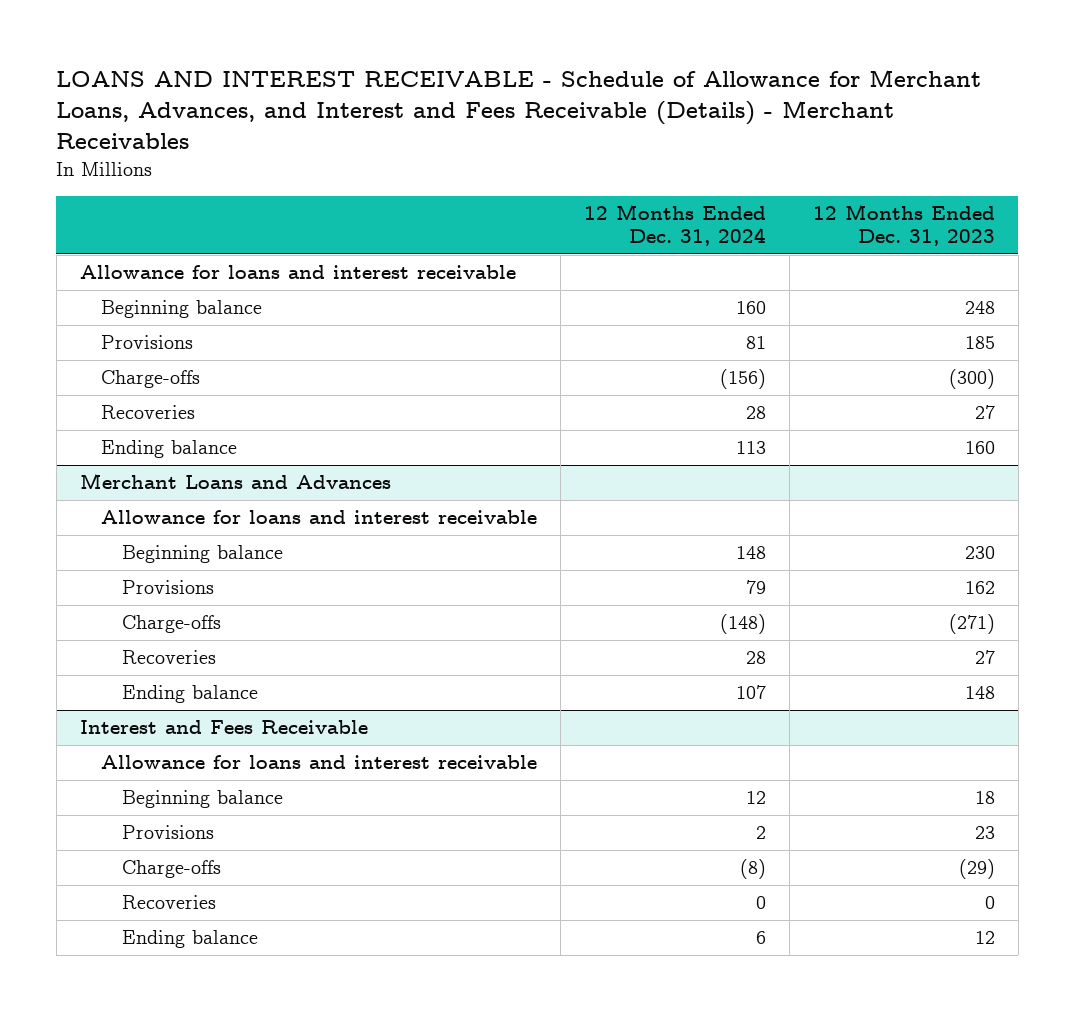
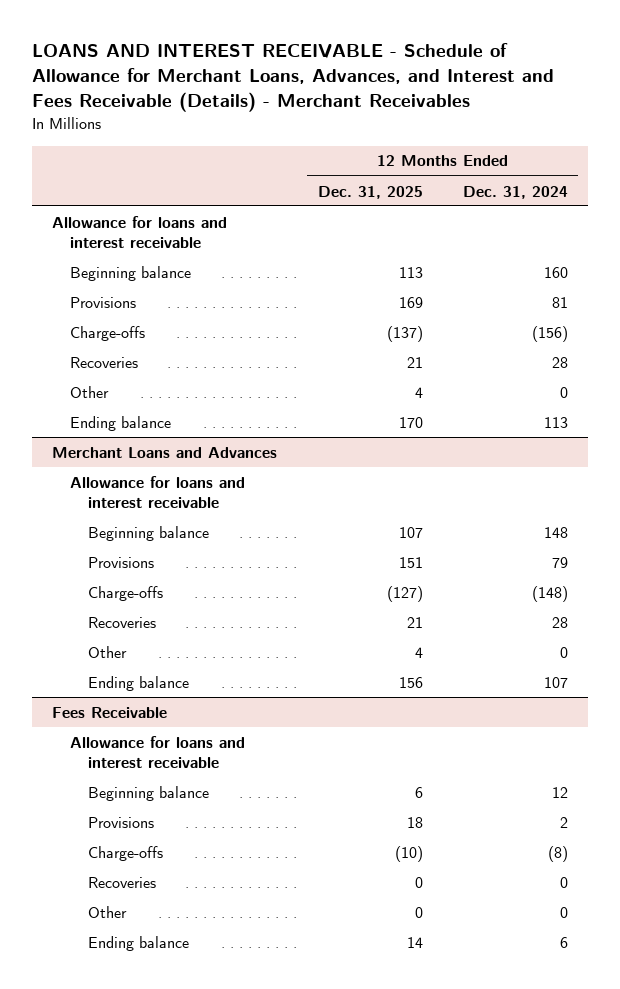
[812,204,995,247] 12 Months Ended Dec. 31, 2023 -> none
none -> [317,185,423,199] Dec. 31, 2025
none -> [70,385,110,398] Other
none -> [88,645,128,658] Other
[79,720,368,735] Interest and Fees Receivable -> [52,706,168,718] Fees Receivable
none -> [88,905,128,918] Other

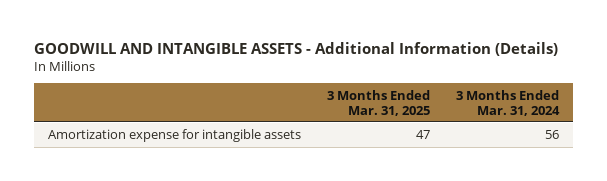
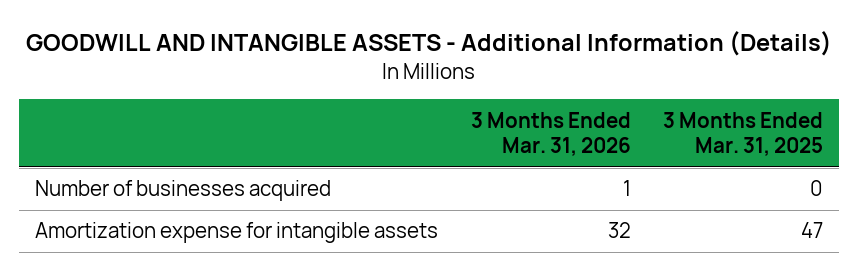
[456,89,561,116] 3 Months Ended Mar. 31, 2024 -> none
none -> [470,111,631,157] 3 Months Ended Mar. 31, 2026
none -> [35,180,332,202] Number of businesses acquired

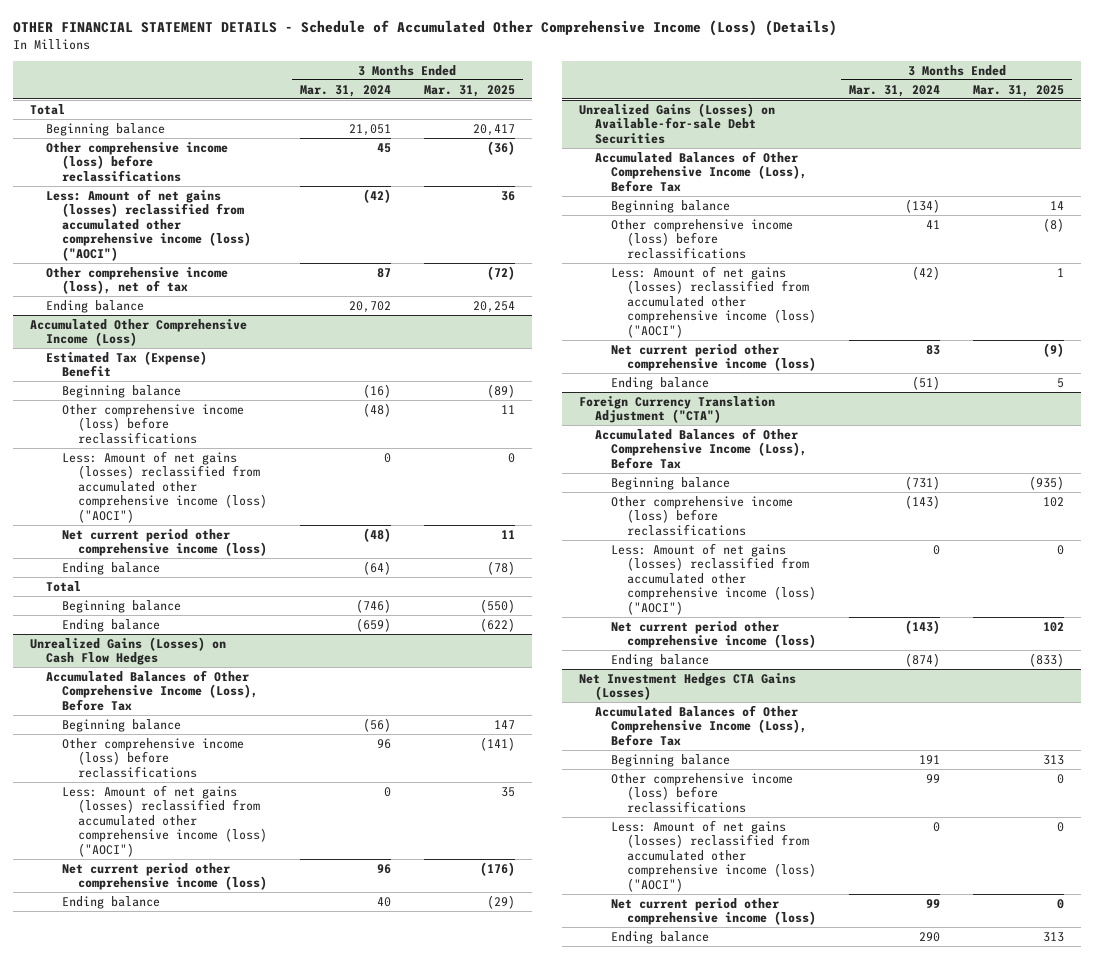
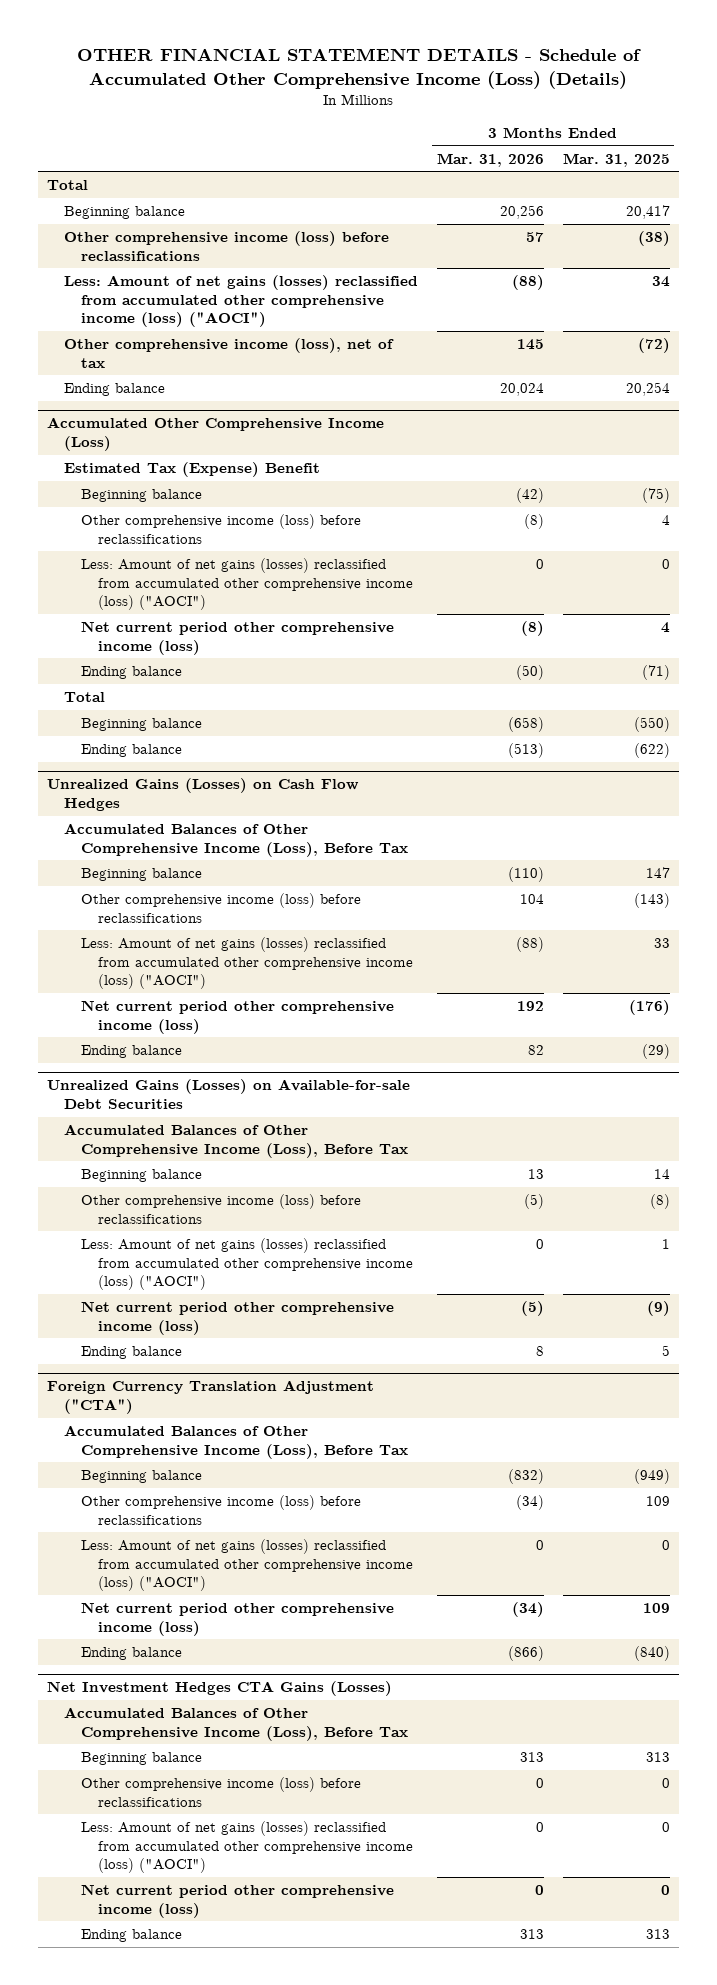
[299,84,391,97] Mar. 31, 2024 -> none
none -> [436,152,544,167] Mar. 31, 2026
[486,140,515,155] (36) -> [637,231,670,247] (38)
[500,190,515,201] 36 -> [651,276,670,288] 34
[486,383,515,398] (89) -> [641,488,670,504] (75)
[500,404,515,414] 11 -> [661,515,670,526] 4
[500,529,515,539] 11 -> [660,622,670,634] 4
[486,560,515,575] (78) -> [641,665,670,681] (71)
[479,736,515,751] (141) -> [633,893,670,909] (143)
[500,786,515,797] 35 -> [653,938,670,949] 33
[1029,475,1065,490] (935) -> [633,1469,670,1485] (949)
[1043,496,1065,507] 102 -> [645,1496,670,1507] 109
[1043,621,1065,632] 102 -> [642,1603,670,1614] 109
[1029,652,1065,667] (833) -> [633,1646,670,1662] (840)

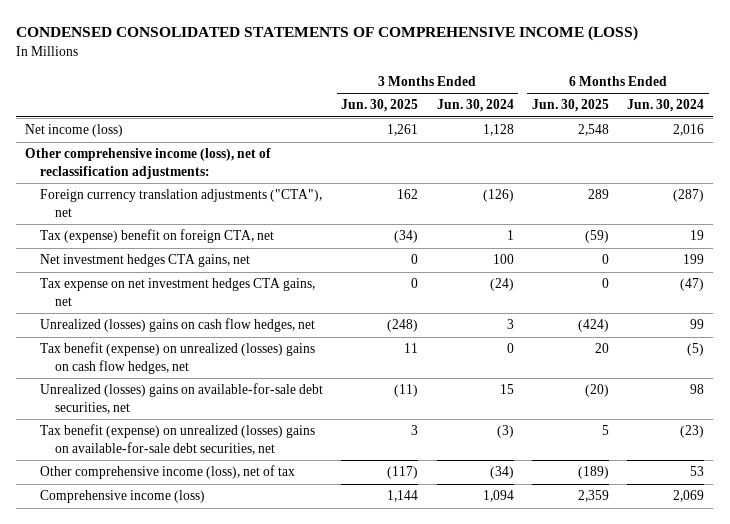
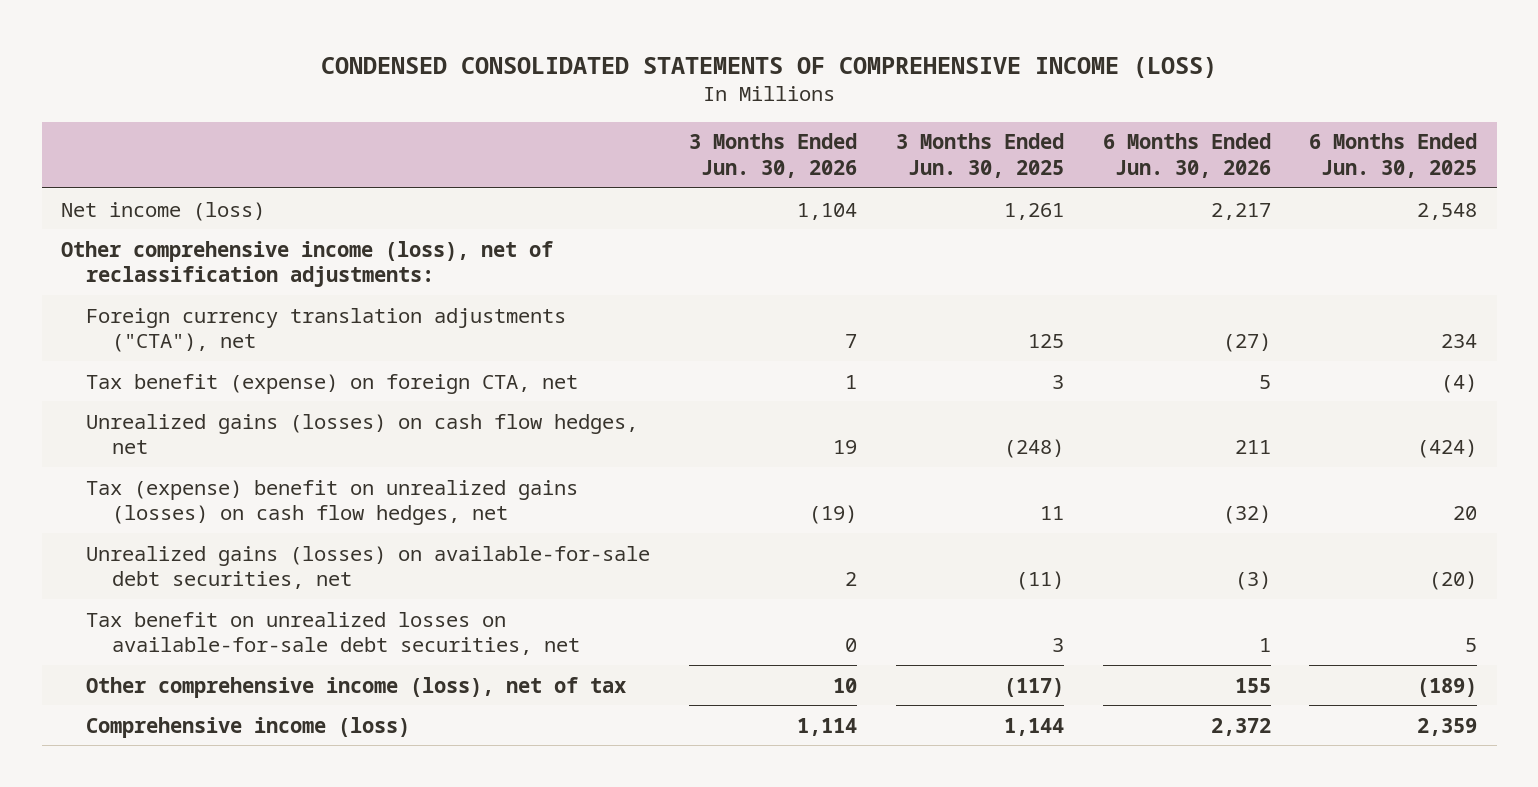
[436,99,514,113] Jun. 30, 2024 -> none
[627,99,705,113] Jun. 30, 2024 -> none
none -> [689,133,858,178] 3 Months Ended Jun. 30, 2026
none -> [1102,133,1271,178] 6 Months Ended Jun. 30, 2026
[40,254,251,268] Net investment hedges CTA gains, net -> none
[40,278,316,306] Tax expense on net investment hedges CTA gains, net -> none
[397,189,419,200] 162 -> [1027,334,1064,349] 125
[587,189,609,200] 289 -> [1441,334,1478,349] 234
[40,229,275,244] Tax (expense) benefit on foreign CTA, net -> [86,373,579,394] Tax benefit (expense) on foreign CTA, net
[394,230,419,244] (34) -> [1051,374,1064,389] 3
[584,230,609,244] (59) -> [1441,373,1478,393] (4)
[40,318,316,333] Unrealized (losses) gains on cash flow hedges, net -> [86,413,639,455] Unrealized gains (losses) on cash flow hedges, net
[40,342,316,374] Tax benefit (expense) on unrealized (losses) gains on cash flow hedges, net -> [86,479,579,526] Tax (expense) benefit on unrealized gains (losses) on cash flow hedges, net
[40,383,324,414] Unrealized (losses) gains on available-for-sale debt securities, net -> [86,545,651,590] Unrealized gains (losses) on available-for-sale debt securities, net
[40,424,316,455] Tax benefit (expense) on unrealized (losses) gains on available-for-sale debt securities, net -> [86,611,580,656] Tax benefit on unrealized losses on available-for-sale debt securities, net

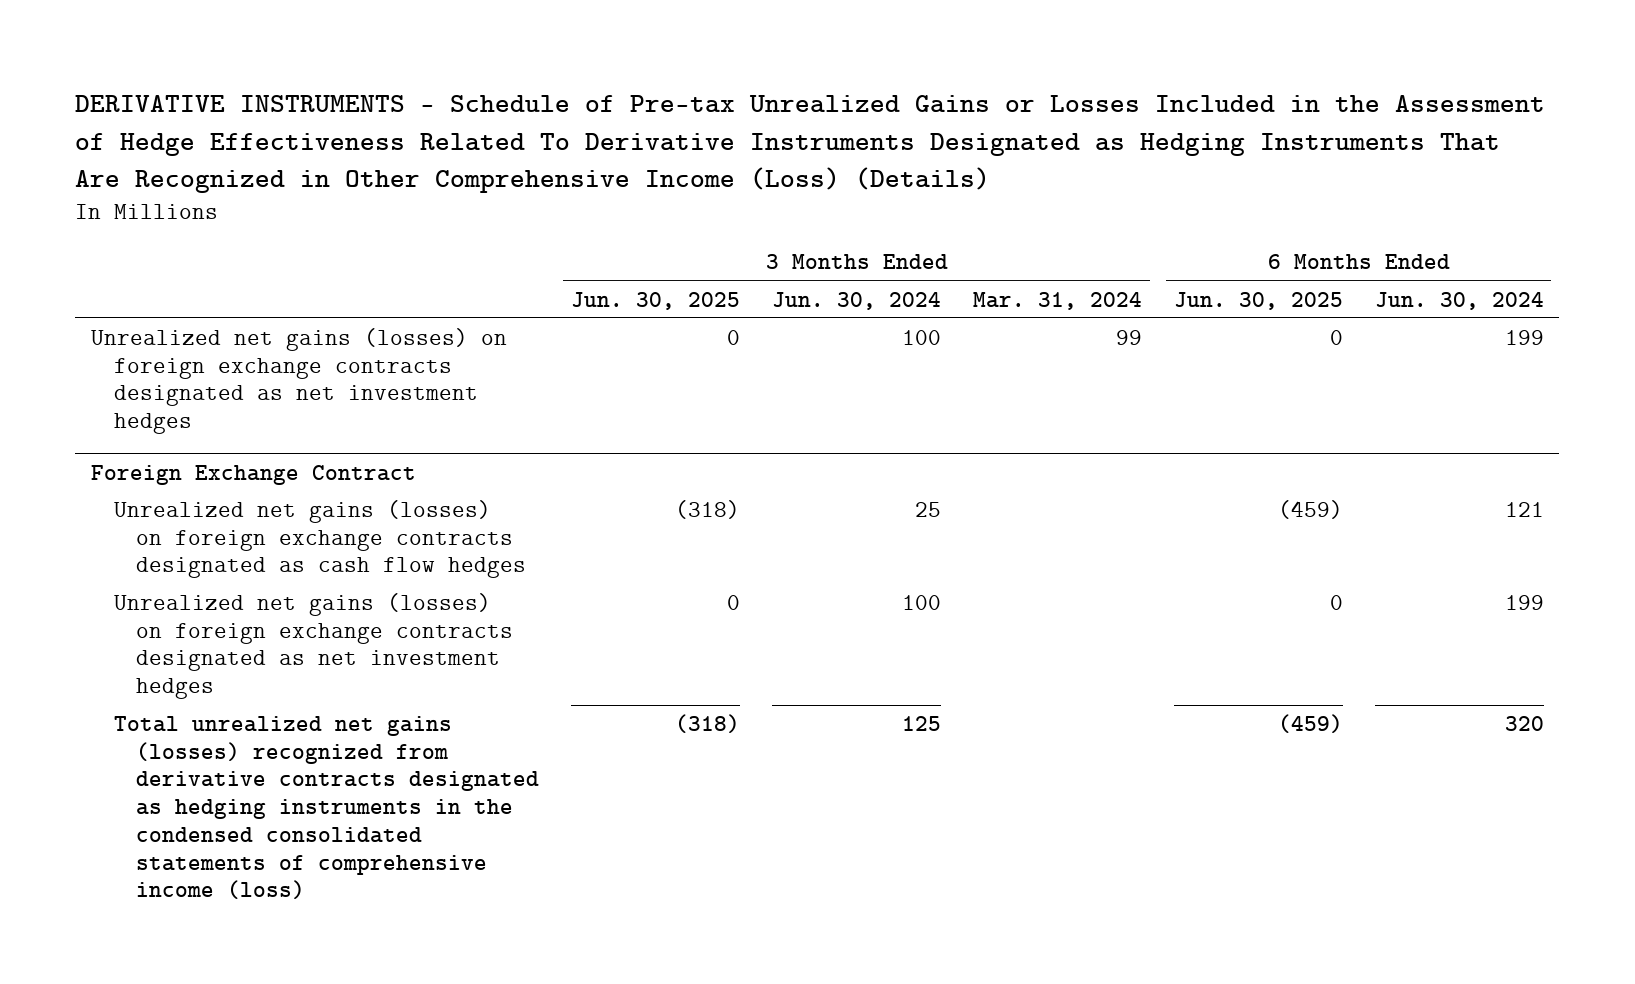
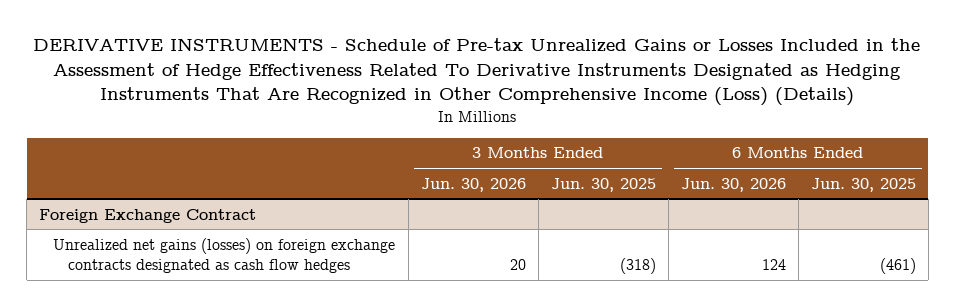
[772,291,942,310] Jun. 30, 2024 -> none
[972,291,1142,310] Mar. 31, 2024 -> none
[1374,291,1544,310] Jun. 30, 2024 -> none
none -> [420,177,526,192] Jun. 30, 2026
none -> [680,177,786,192] Jun. 30, 2026
[91,328,508,435] Unrealized net gains (losses) on foreign exchange contracts designated as net investment hedges -> none
[113,593,514,700] Unrealized net gains (losses) on foreign exchange contracts designated as net investment hedges -> none
[113,716,540,900] Total unrealized net gains (losses) recognized from derivative contracts designated as hedging instruments in the condensed consolidated statements of comprehensive income (loss) -> none
[1277,500,1343,520] (459) -> [879,257,916,274] (461)

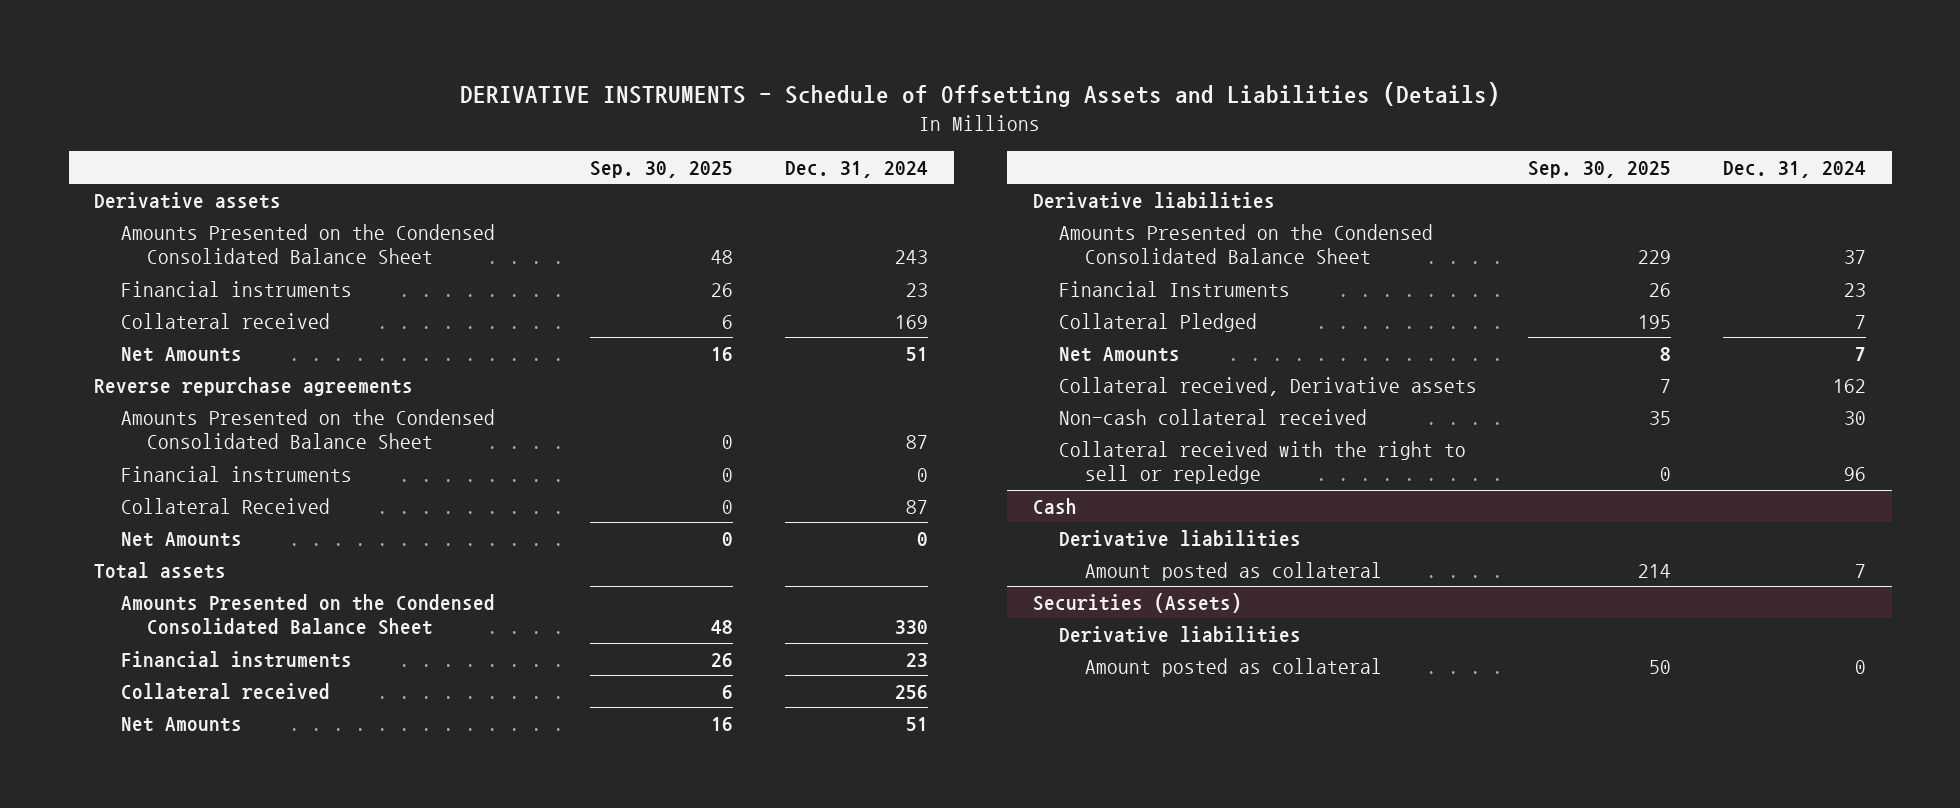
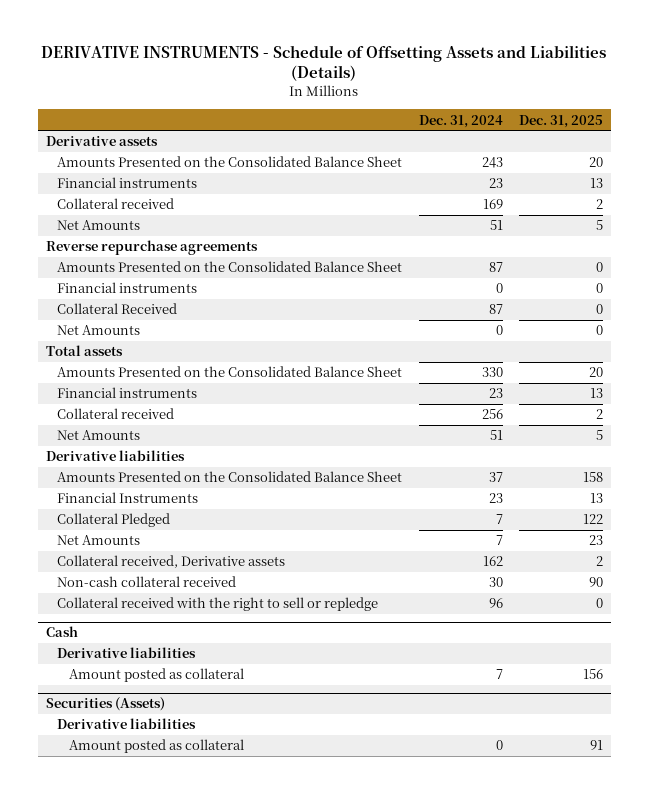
[590,161,734,179] Sep. 30, 2025 -> none
none -> [518,114,603,128] Dec. 31, 2025
[120,223,495,265] Amounts Presented on the Condensed Consolidated Balance Sheet -> [57,156,403,168] Amounts Presented on the Consolidated Balance Sheet
[120,408,495,450] Amounts Presented on the Condensed Consolidated Balance Sheet -> [57,261,403,273] Amounts Presented on the Consolidated Balance Sheet
[120,593,495,636] Amounts Presented on the Condensed Consolidated Balance Sheet -> [57,366,403,378] Amounts Presented on the Consolidated Balance Sheet
[1058,223,1433,265] Amounts Presented on the Condensed Consolidated Balance Sheet -> [57,471,403,483] Amounts Presented on the Consolidated Balance Sheet

